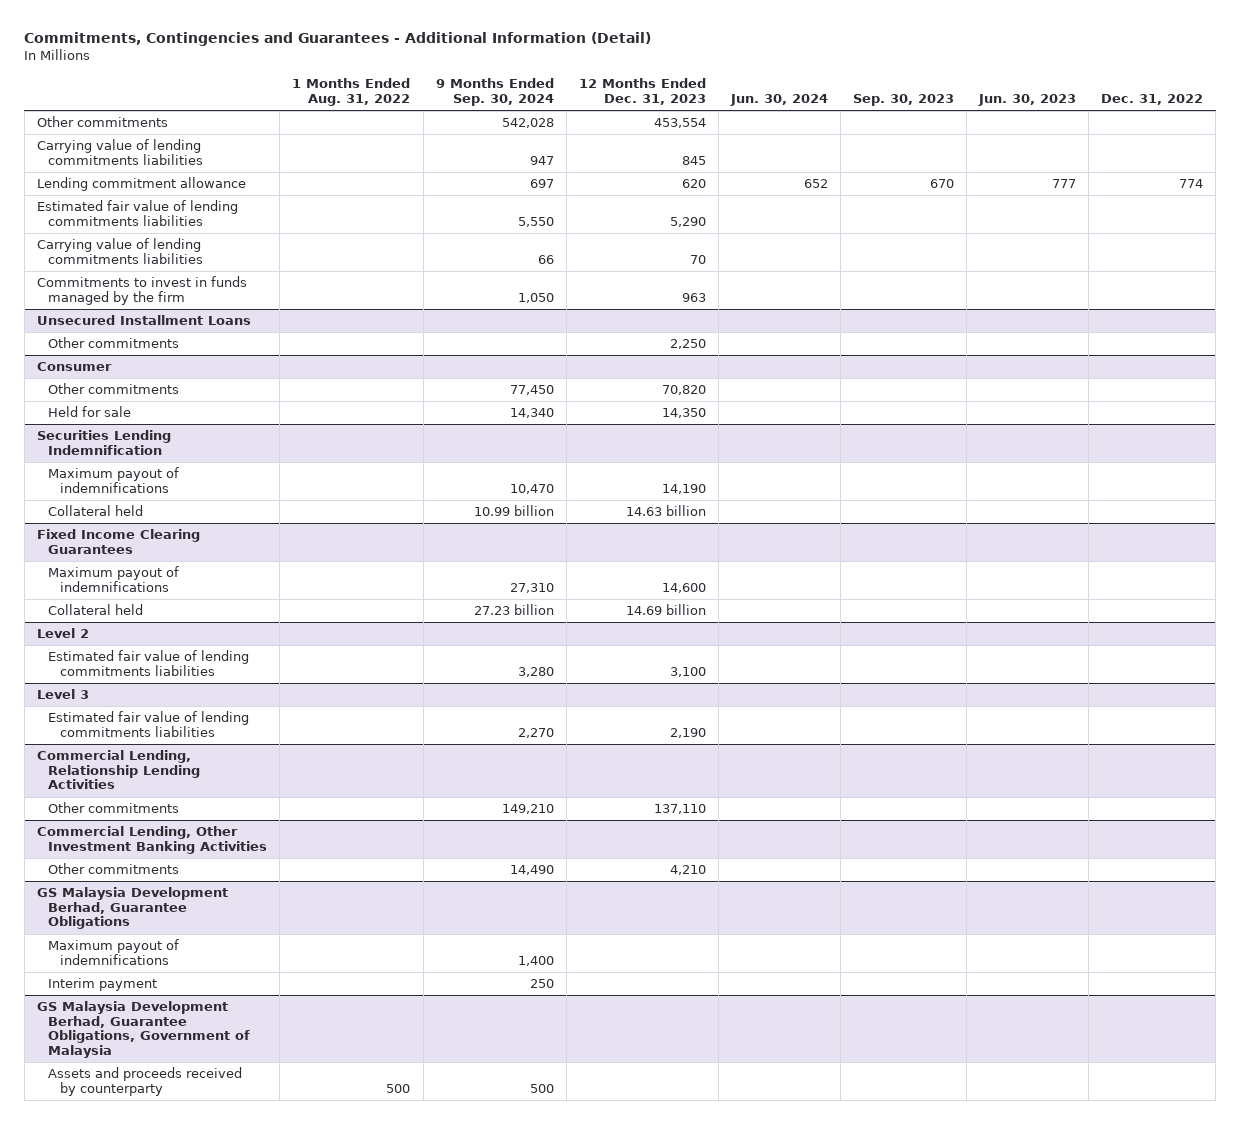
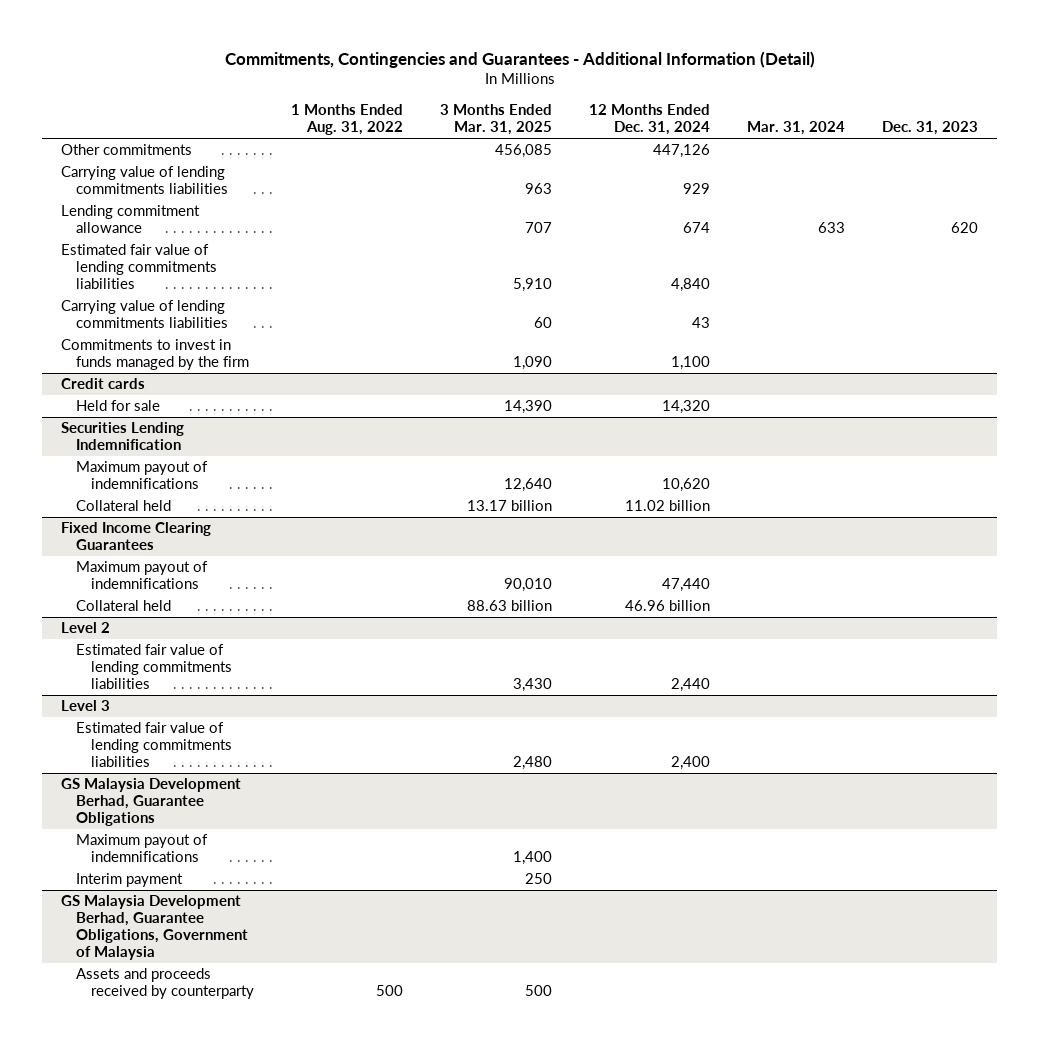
[435,78,554,107] 9 Months Ended Sep. 30, 2024 -> none
[578,78,706,106] 12 Months Ended Dec. 31, 2023 -> none
[729,94,828,107] Jun. 30, 2024 -> none
[852,94,954,107] Sep. 30, 2023 -> none
[978,94,1077,107] Jun. 30, 2023 -> none
[1101,94,1204,106] Dec. 31, 2022 -> none
none -> [440,104,553,136] 3 Months Ended Mar. 31, 2025
none -> [589,104,711,136] 12 Months Ended Dec. 31, 2024
none -> [747,121,846,136] Mar. 31, 2024
none -> [882,121,979,136] Dec. 31, 2023
[36,315,251,326] Unsecured Installment Loans -> none
[48,337,180,349] Other commitments -> none
[48,383,180,395] Other commitments -> none
[36,362,112,372] Consumer -> [60,378,145,390] Credit cards
[36,750,201,790] Commercial Lending, Relationship Lending Activities -> none
[48,802,180,814] Other commitments -> none
[36,826,268,854] Commercial Lending, Other Investment Banking Activities -> none
[48,863,180,875] Other commitments -> none

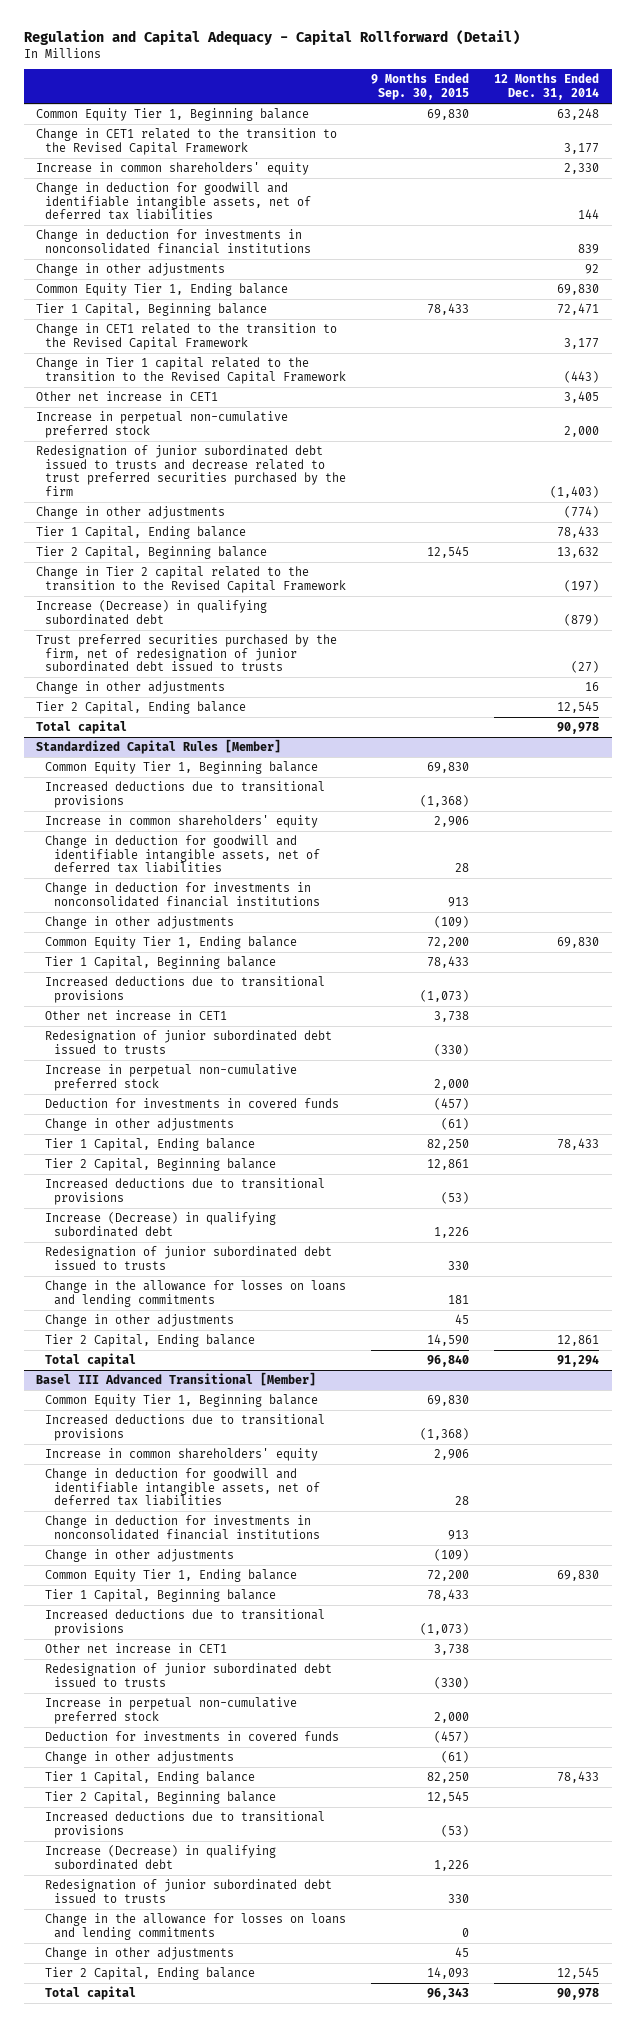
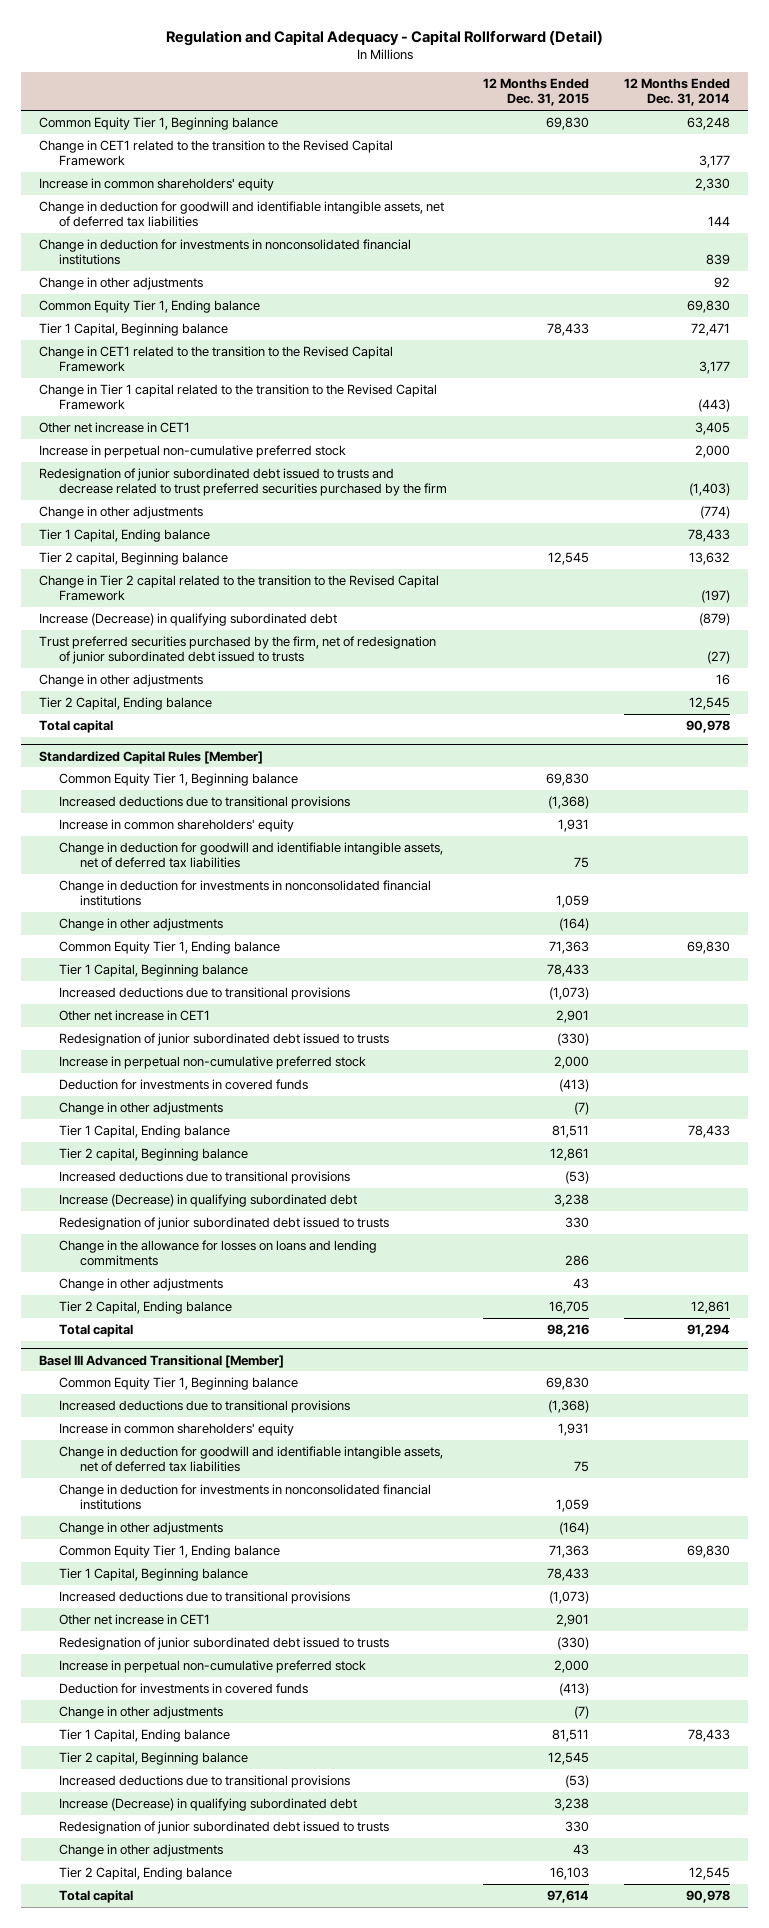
[371,73,470,101] 9 Months Ended Sep. 30, 2015 -> none
none -> [482,78,589,107] 12 Months Ended Dec. 31, 2015
[36,546,268,560] Tier 2 Capital, Beginning balance -> [39,551,229,565] Tier 2 capital, Beginning balance
[45,1158,277,1172] Tier 2 Capital, Beginning balance -> [59,1147,249,1161] Tier 2 capital, Beginning balance
[45,1791,277,1805] Tier 2 Capital, Beginning balance -> [59,1751,249,1765] Tier 2 capital, Beginning balance
[45,1913,347,1940] Change in the allowance for losses on loans and lending commitments -> none

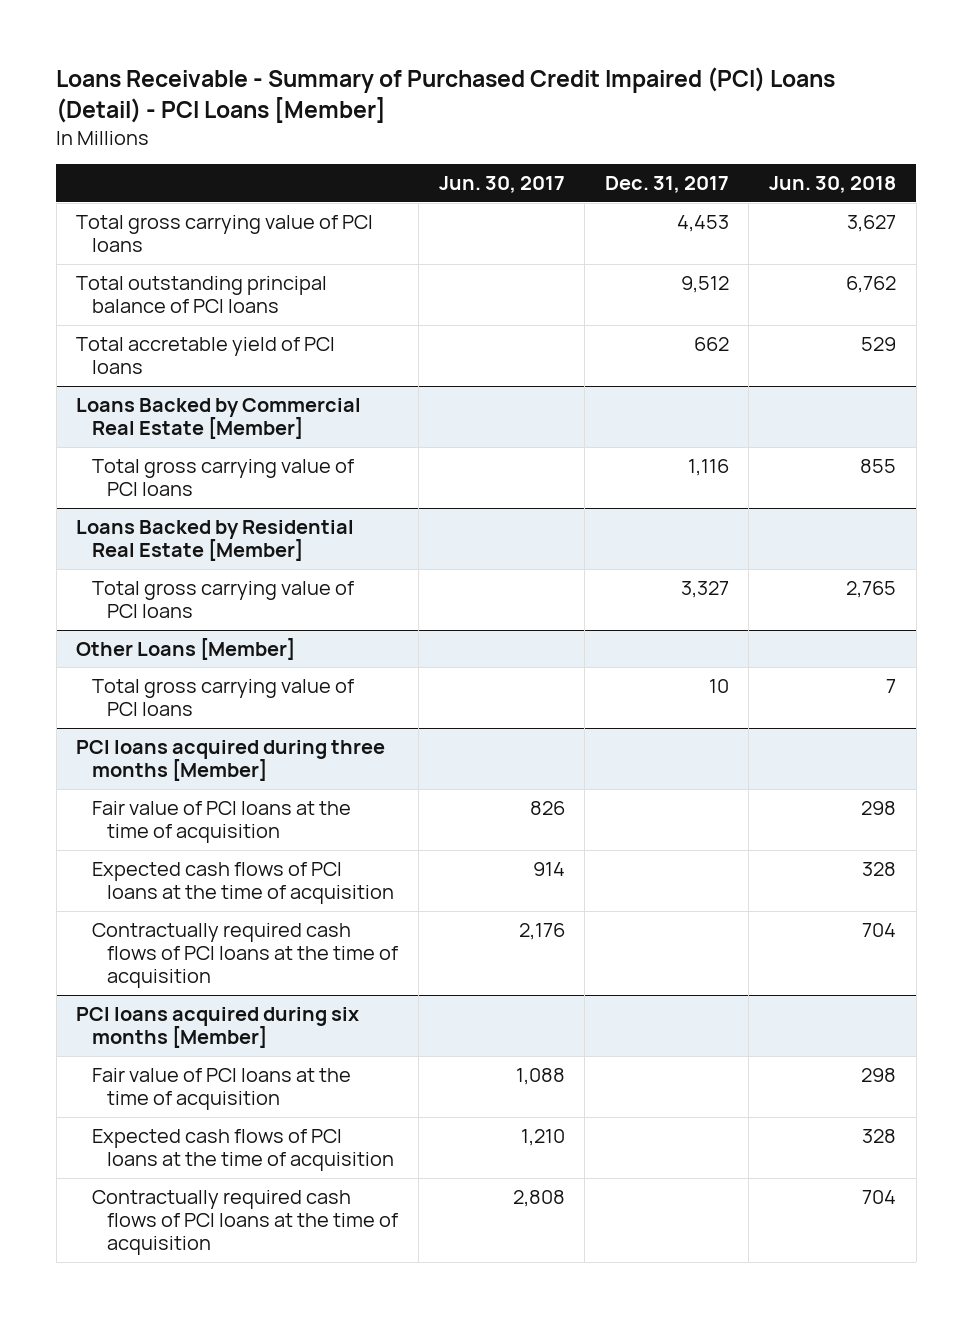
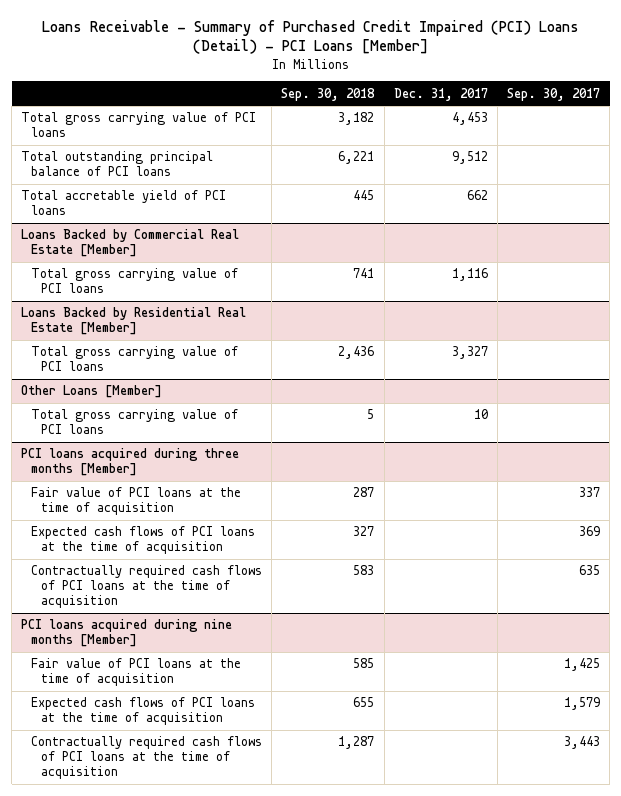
[438,176,565,194] Jun. 30, 2017 -> none
[769,176,897,194] Jun. 30, 2018 -> none
none -> [281,87,376,101] Sep. 30, 2018
none -> [506,87,600,101] Sep. 30, 2017
[76,1006,360,1049] PCI loans acquired during six months [Member] -> [21,619,233,648] PCI loans acquired during nine months [Member]

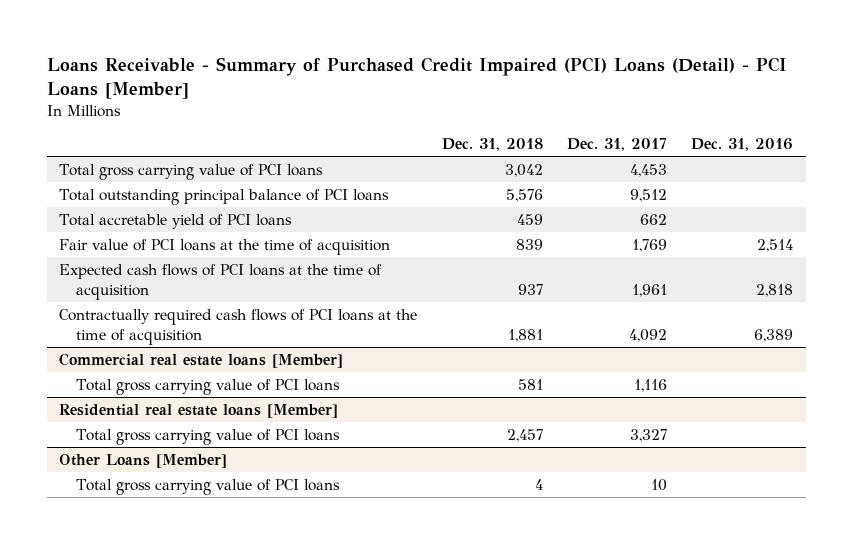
[281,87,376,101] Sep. 30, 2018 -> none
[506,87,600,101] Sep. 30, 2017 -> none
none -> [441,138,543,152] Dec. 31, 2018
none -> [691,138,794,152] Dec. 31, 2016
none -> [59,238,391,255] Fair value of PCI loans at the time of acquisition
none -> [59,263,383,300] Expected cash flows of PCI loans at the time of acquisition
none -> [59,308,418,345] Contractually required cash flows of PCI loans at the time of acquisition
[21,229,240,258] Loans Backed by Commercial Real Estate [Member] -> [59,352,344,368] Commercial real estate loans [Member]
[21,307,247,336] Loans Backed by Residential Real Estate [Member] -> [59,403,339,418] Residential real estate loans [Member]
[21,448,240,477] PCI loans acquired during three months [Member] -> none
[31,487,242,516] Fair value of PCI loans at the time of acquisition -> none
[31,526,256,555] Expected cash flows of PCI loans at the time of acquisition -> none
[31,565,263,608] Contractually required cash flows of PCI loans at the time of acquisition -> none
[21,619,233,648] PCI loans acquired during nine months [Member] -> none
[31,658,242,687] Fair value of PCI loans at the time of acquisition -> none
[31,697,256,726] Expected cash flows of PCI loans at the time of acquisition -> none
[31,736,263,779] Contractually required cash flows of PCI loans at the time of acquisition -> none

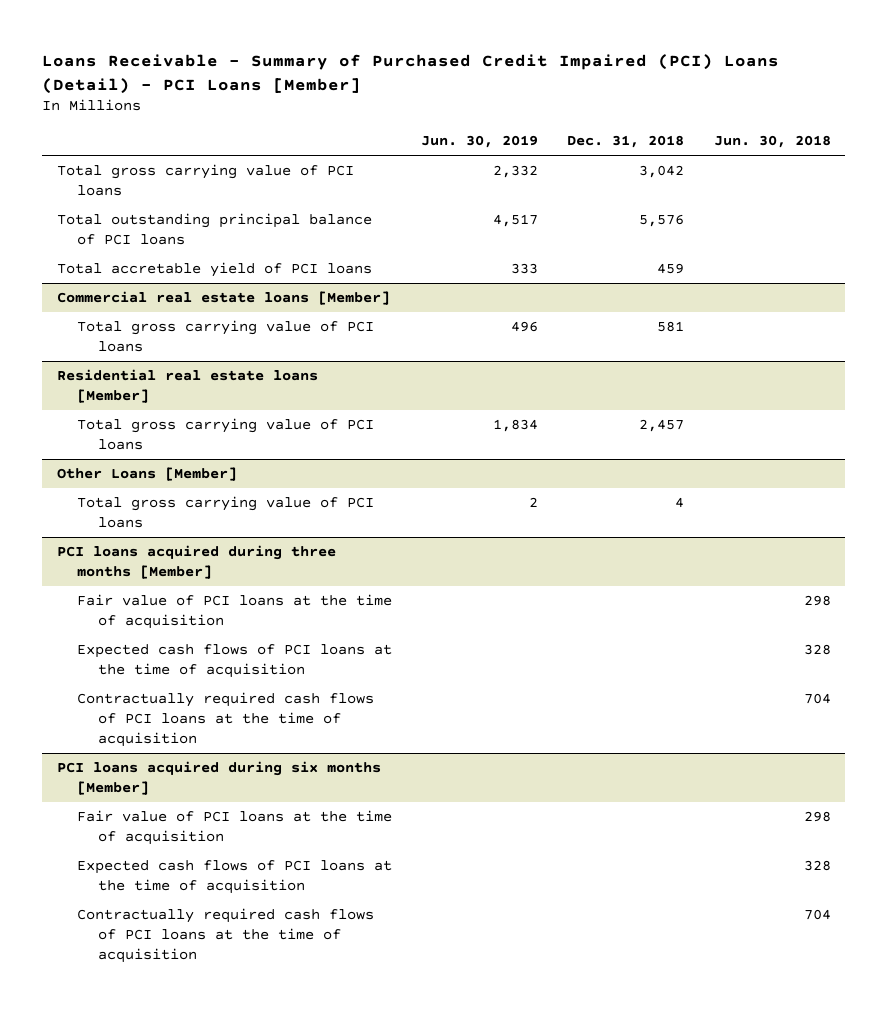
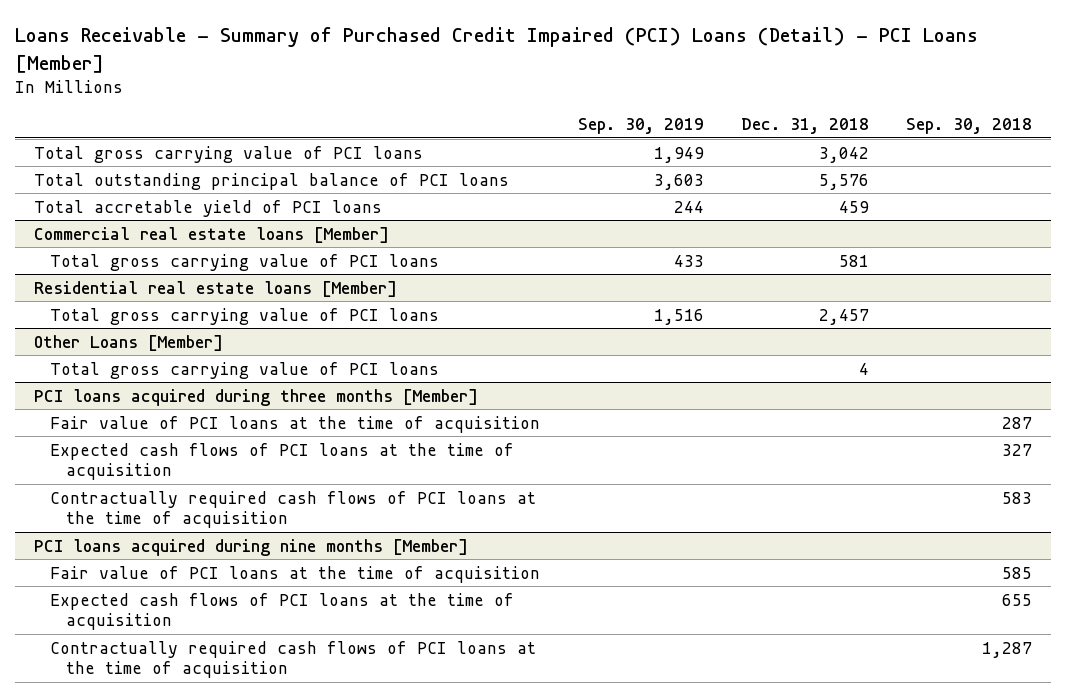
[421,134,539,148] Jun. 30, 2019 -> none
[713,134,831,148] Jun. 30, 2018 -> none
none -> [577,118,704,135] Sep. 30, 2019
none -> [906,118,1033,135] Sep. 30, 2018
[56,761,381,795] PCI loans acquired during six months [Member] -> [34,538,469,556] PCI loans acquired during nine months [Member]

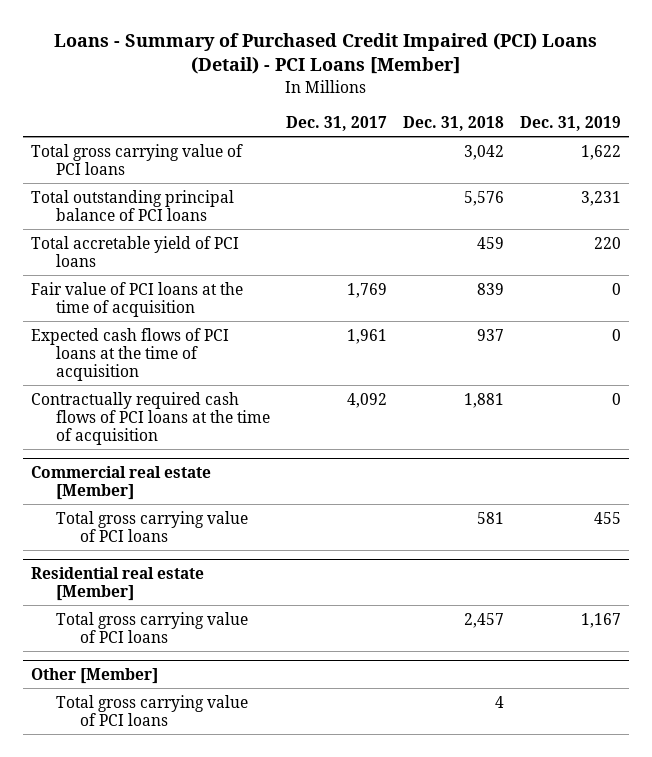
[15,27,979,73] Loans Receivable - Summary of Purchased Credit Impaired (PCI) Loans (Detail) - PCI Loans [Member] -> [53,33,597,75] Loans - Summary of Purchased Credit Impaired (PCI) Loans (Detail) - PCI Loans [Member]
[577,118,704,135] Sep. 30, 2019 -> none
[906,118,1033,135] Sep. 30, 2018 -> none
none -> [285,115,387,131] Dec. 31, 2017
none -> [520,115,622,131] Dec. 31, 2019
none -> [30,281,243,317] Fair value of PCI loans at the time of acquisition
none -> [30,327,229,382] Expected cash flows of PCI loans at the time of acquisition
none -> [30,391,270,446] Contractually required cash flows of PCI loans at the time of acquisition
[34,226,390,243] Commercial real estate loans [Member] -> [30,465,211,500] Commercial real estate [Member]
[34,280,398,297] Residential real estate loans [Member] -> [30,566,204,601] Residential real estate [Member]
[34,334,224,351] Other Loans [Member] -> [30,667,158,684] Other [Member]
[34,388,479,406] PCI loans acquired during three months [Member] -> none
[50,415,541,433] Fair value of PCI loans at the time of acquisition -> none
[50,442,515,481] Expected cash flows of PCI loans at the time of acquisition -> none
[50,490,537,529] Contractually required cash flows of PCI loans at the time of acquisition -> none
[34,538,469,556] PCI loans acquired during nine months [Member] -> none
[50,565,541,583] Fair value of PCI loans at the time of acquisition -> none
[50,592,515,631] Expected cash flows of PCI loans at the time of acquisition -> none
[50,640,537,679] Contractually required cash flows of PCI loans at the time of acquisition -> none

